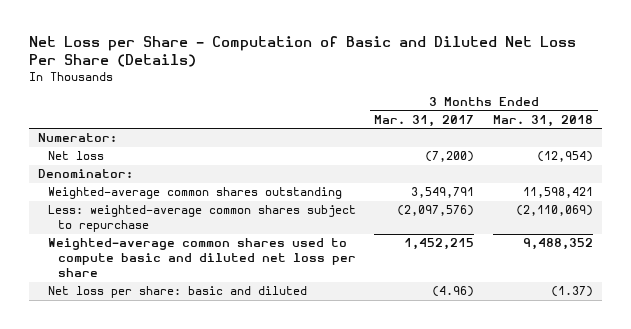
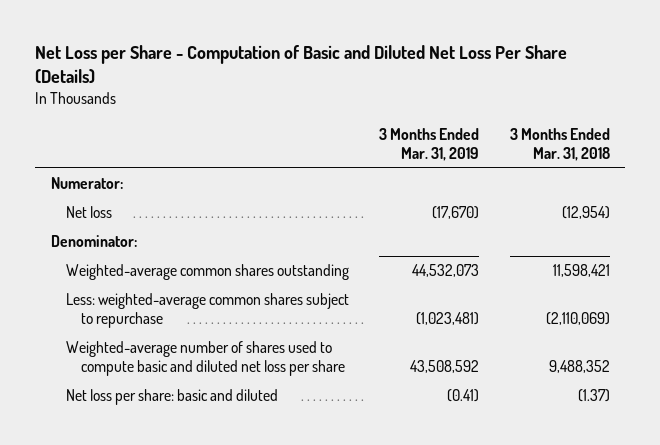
[374,114,475,127] Mar. 31, 2017 -> none
none -> [379,127,480,161] 3 Months Ended Mar. 31, 2019
[48,238,356,278] Weighted-average common shares used to compute basic and diluted net loss per share -> [65,341,345,377] Weighted-average number of shares used to compute basic and diluted net loss per share

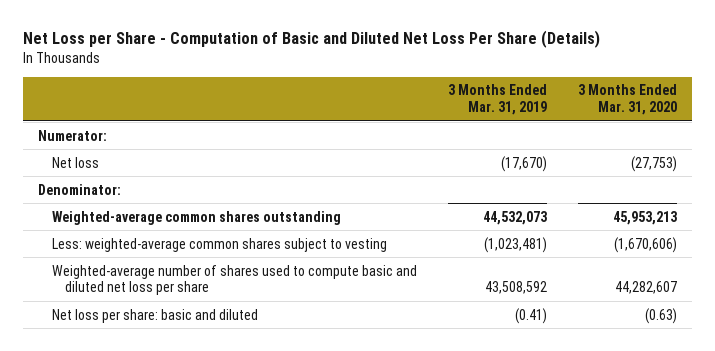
[509,127,610,161] 3 Months Ended Mar. 31, 2018 -> none
none -> [577,84,677,115] 3 Months Ended Mar. 31, 2020
[65,293,349,329] Less: weighted-average common shares subject to repurchase -> [51,237,387,252] Less: weighted-average common shares subject to vesting

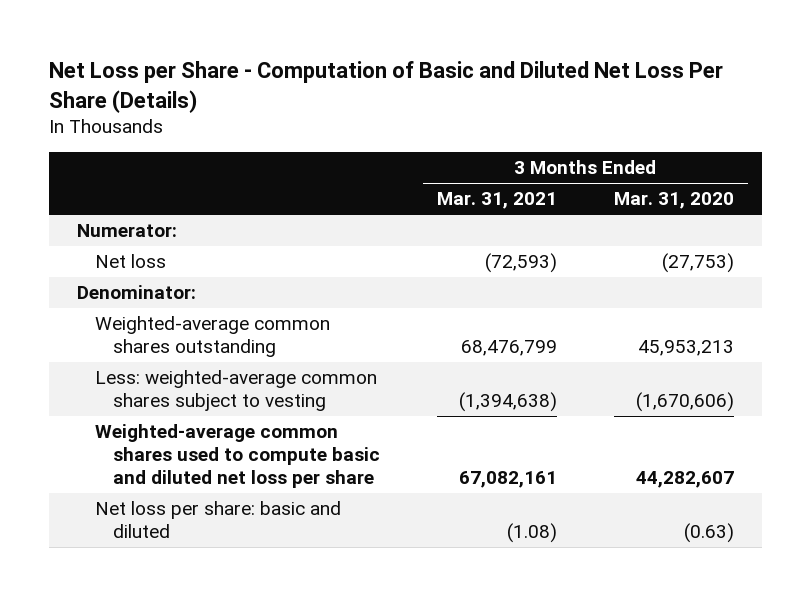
[447,84,547,115] 3 Months Ended Mar. 31, 2019 -> none
none -> [436,192,557,210] Mar. 31, 2021
[51,264,417,296] Weighted-average number of shares used to compute basic and diluted net loss per share -> [94,424,380,489] Weighted-average common shares used to compute basic and diluted net loss per share

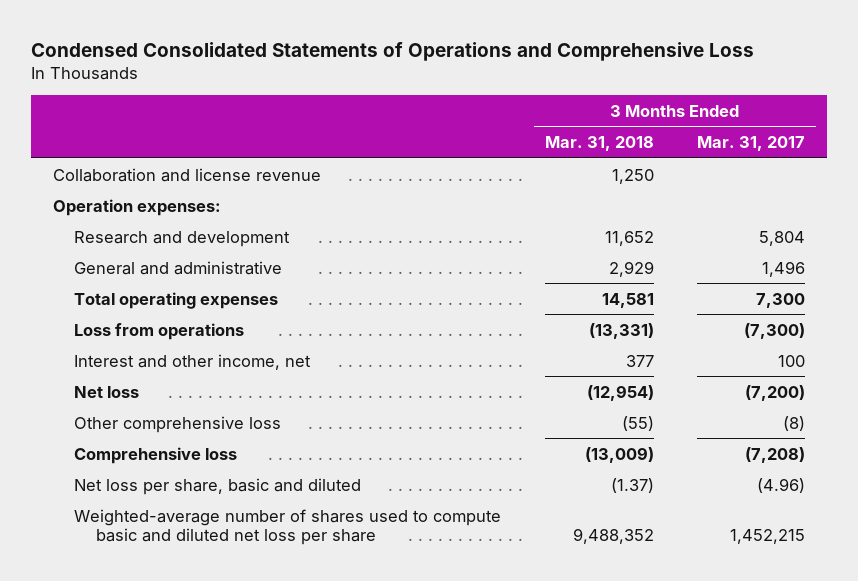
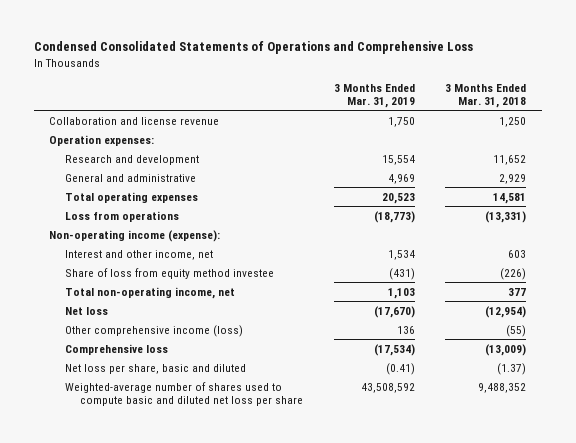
[697,136,806,152] Mar. 31, 2017 -> none
none -> [333,83,415,108] 3 Months Ended Mar. 31, 2019
none -> [49,229,221,242] Non-operating income (expense):
[625,354,654,367] 377 -> [508,249,527,258] 603
none -> [64,267,274,279] Share of loss from equity method investee
none -> [64,286,235,299] Total non-operating income, net
[74,415,282,433] Other comprehensive loss -> [64,324,243,337] Other comprehensive income (loss)

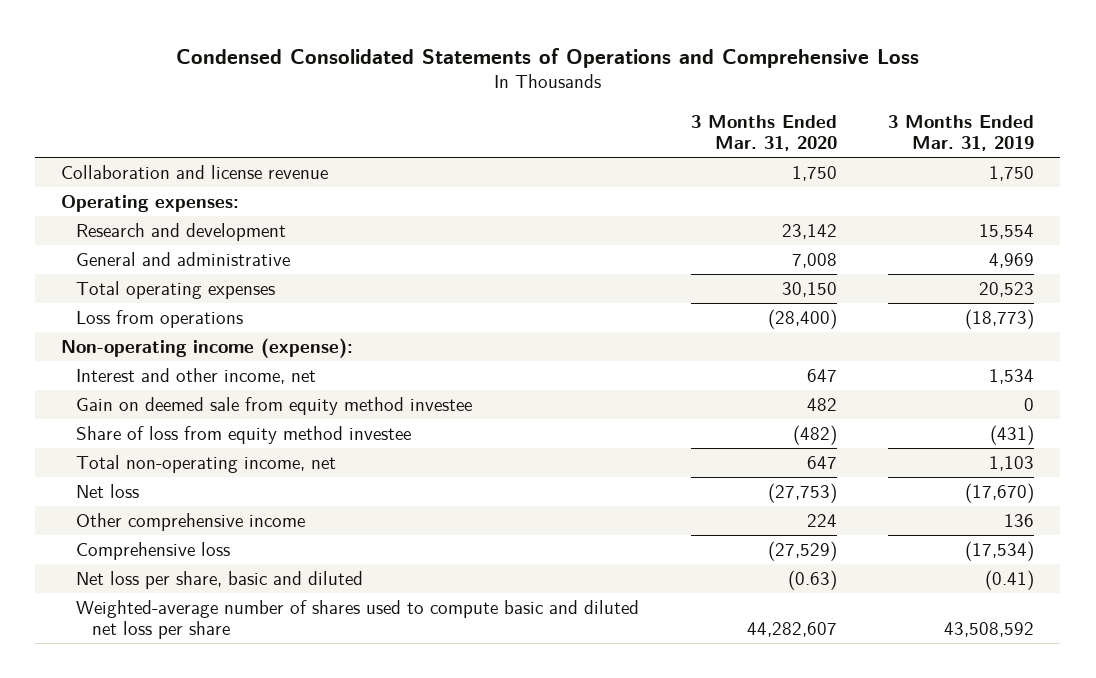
[445,83,527,108] 3 Months Ended Mar. 31, 2018 -> none
none -> [690,114,837,152] 3 Months Ended Mar. 31, 2020
[49,134,155,146] Operation expenses: -> [61,194,240,212] Operating expenses:
none -> [76,396,473,415] Gain on deemed sale from equity method investee
[64,324,243,337] Other comprehensive income (loss) -> [76,512,306,531] Other comprehensive income

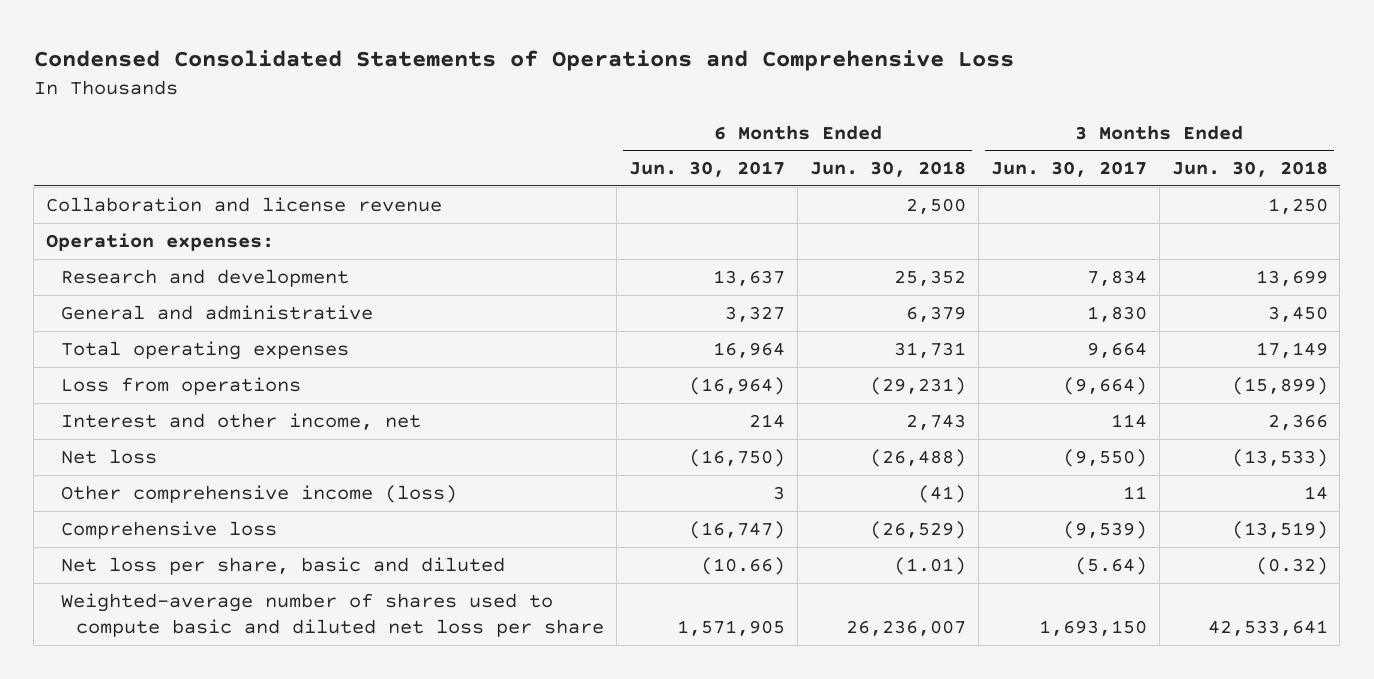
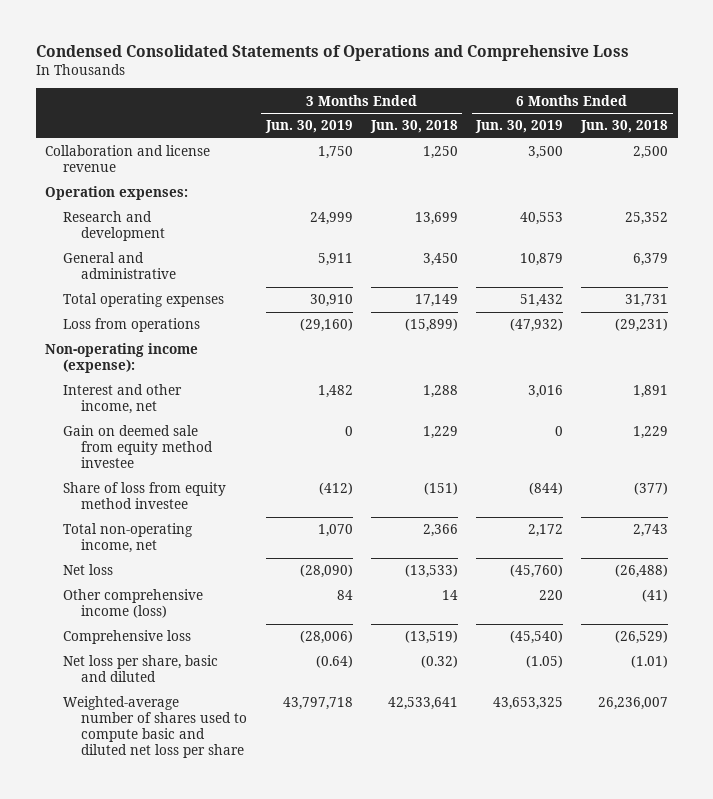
[629,161,786,178] Jun. 30, 2017 -> none
[990,161,1147,178] Jun. 30, 2017 -> none
none -> [264,120,353,134] Jun. 30, 2019
none -> [475,120,564,134] Jun. 30, 2019
none -> [44,343,198,374] Non-operating income (expense):
[905,413,966,430] 2,743 -> [633,385,669,399] 1,891
[1267,413,1328,430] 2,366 -> [422,385,458,399] 1,288
none -> [63,425,214,469] Gain on deemed sale from equity method investee
none -> [63,482,227,510] Share of loss from equity method investee
none -> [63,523,194,554] Total non-operating income, net

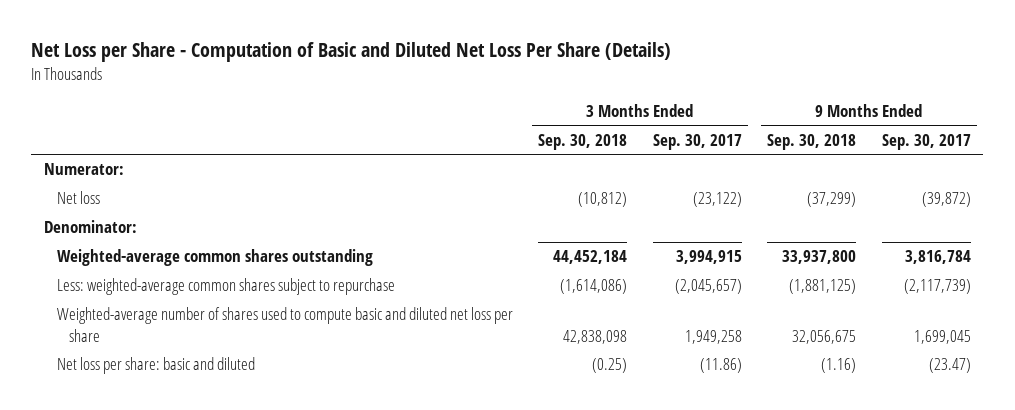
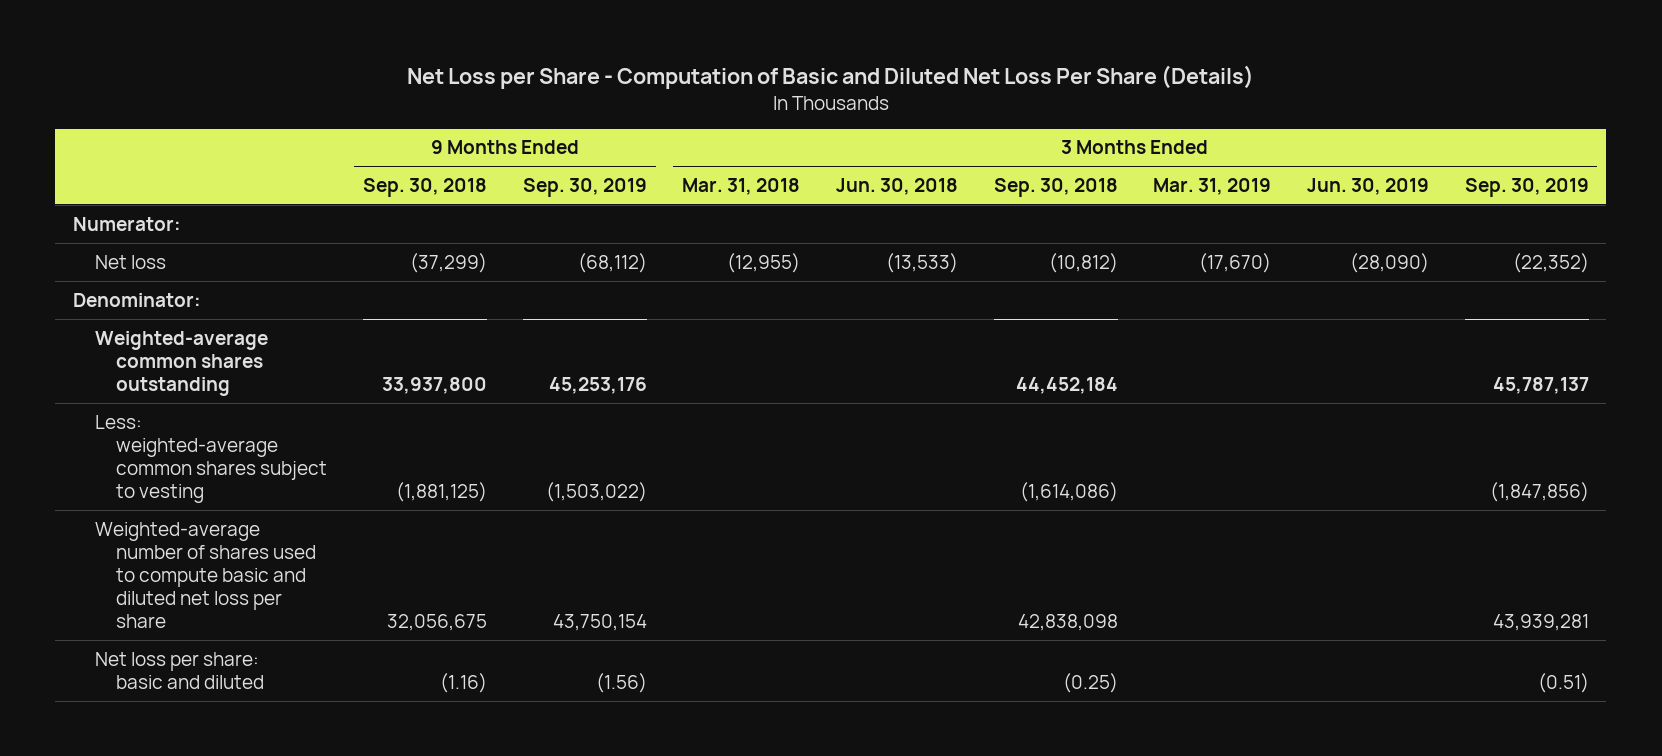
[652,133,742,150] Sep. 30, 2017 -> none
[881,133,971,150] Sep. 30, 2017 -> none
none -> [522,177,647,197] Sep. 30, 2019
none -> [682,177,801,195] Mar. 31, 2018
none -> [835,177,958,195] Jun. 30, 2018
none -> [1153,177,1272,195] Mar. 31, 2019
none -> [1306,177,1429,195] Jun. 30, 2019
none -> [1464,177,1589,197] Sep. 30, 2019
[56,278,395,296] Less: weighted-average common shares subject to repurchase -> [94,414,328,503] Less: weighted-average common shares subject to vesting

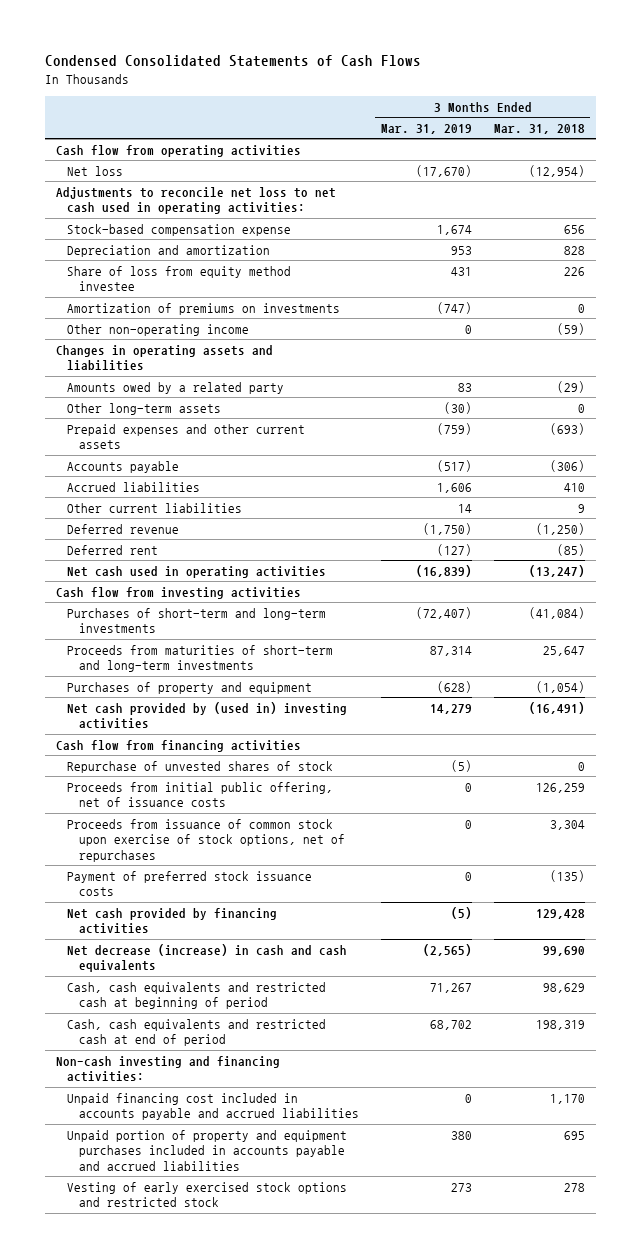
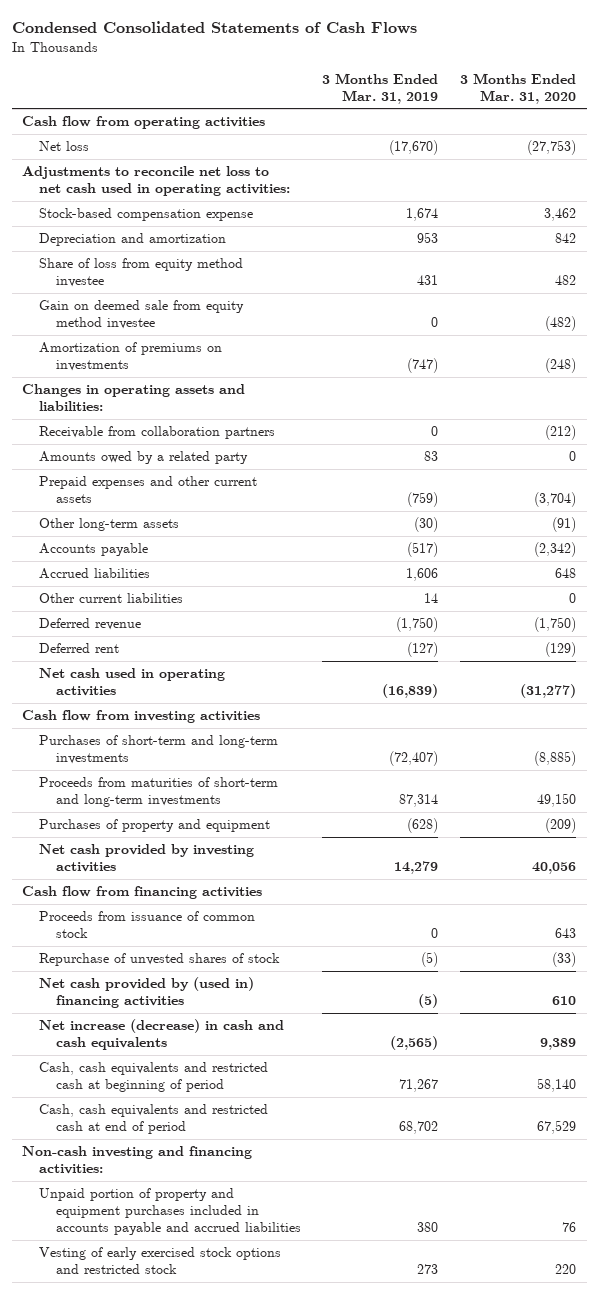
[493,123,585,134] Mar. 31, 2018 -> none
none -> [459,72,576,104] 3 Months Ended Mar. 31, 2020
none -> [39,300,245,330] Gain on deemed sale from equity method investee
[67,323,250,336] Other non-operating income -> none
[55,344,273,372] Changes in operating assets and liabilities -> [22,384,246,412] Changes in operating assets and liabilities:
none -> [39,426,276,440] Receivable from collaboration partners
[67,402,222,415] Other long-term assets -> [39,518,180,532] Other long-term assets
[67,701,348,730] Net cash provided by (used in) investing activities -> [39,844,255,873] Net cash provided by investing activities
none -> [39,911,256,939] Proceeds from issuance of common stock
[67,781,334,808] Proceeds from initial public offering, net of issuance costs -> none
[67,818,345,863] Proceeds from issuance of common stock upon exercise of stock options, net of repurchases -> none
[67,870,313,897] Payment of preferred stock issuance costs -> none
[67,907,278,935] Net cash provided by financing activities -> [39,977,255,1009] Net cash provided by (used in) financing activities
[67,943,348,973] Net decrease (increase) in cash and cash equivalents -> [39,1019,285,1051] Net increase (decrease) in cash and cash equivalents
[67,1092,359,1121] Unpaid financing cost included in accounts payable and accrued liabilities -> none

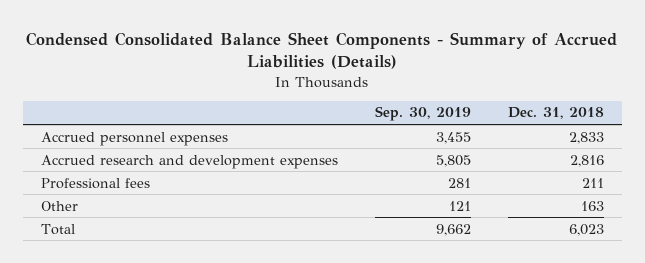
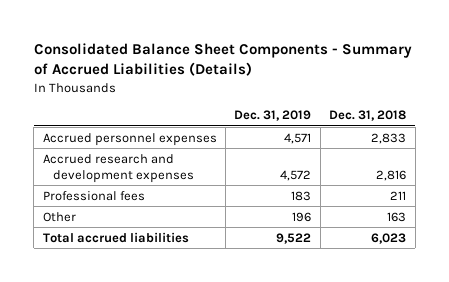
[26,31,618,70] Condensed Consolidated Balance Sheet Components - Summary of Accrued Liabilities (Details) -> [33,42,412,77] Consolidated Balance Sheet Components - Summary of Accrued Liabilities (Details)
[374,106,471,122] Sep. 30, 2019 -> none
none -> [234,110,312,122] Dec. 31, 2019
[41,223,76,235] Total -> [42,231,189,243] Total accrued liabilities

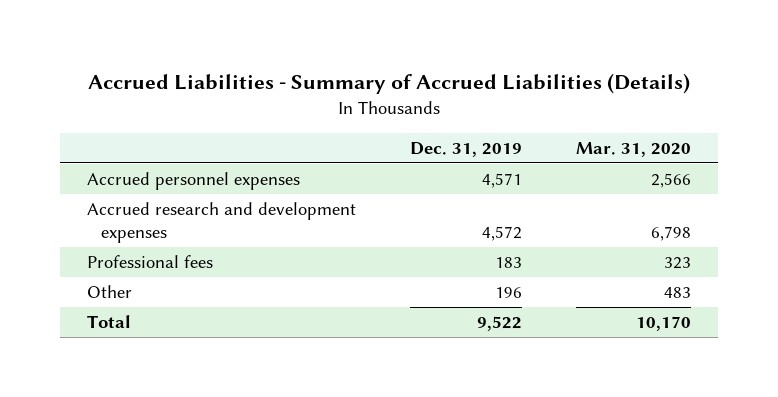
[33,42,412,77] Consolidated Balance Sheet Components - Summary of Accrued Liabilities (Details) -> [87,72,690,94] Accrued Liabilities - Summary of Accrued Liabilities (Details)
[329,110,407,122] Dec. 31, 2018 -> none
none -> [576,141,692,157] Mar. 31, 2020
[42,231,189,243] Total accrued liabilities -> [86,314,131,328] Total

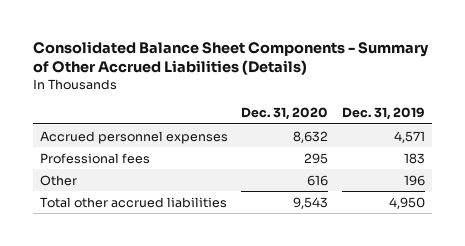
[87,72,690,94] Accrued Liabilities - Summary of Accrued Liabilities (Details) -> [33,40,430,76] Consolidated Balance Sheet Components - Summary of Other Accrued Liabilities (Details)
[576,141,692,157] Mar. 31, 2020 -> none
none -> [241,107,329,121] Dec. 31, 2020
[86,201,356,243] Accrued research and development expenses -> none
[86,314,131,328] Total -> none
none -> [39,196,227,208] Total other accrued liabilities

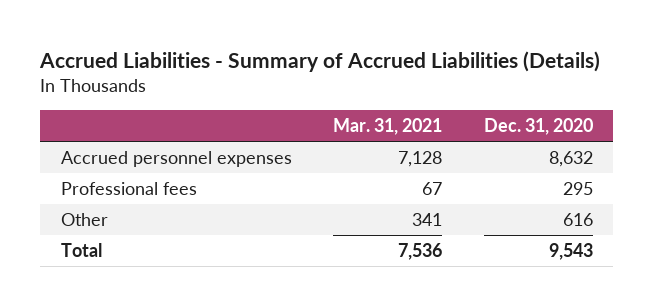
[33,40,430,76] Consolidated Balance Sheet Components - Summary of Other Accrued Liabilities (Details) -> [39,50,601,72] Accrued Liabilities - Summary of Accrued Liabilities (Details)
[341,107,425,121] Dec. 31, 2019 -> none
none -> [333,117,443,135] Mar. 31, 2021
[39,196,227,208] Total other accrued liabilities -> [60,243,102,258] Total

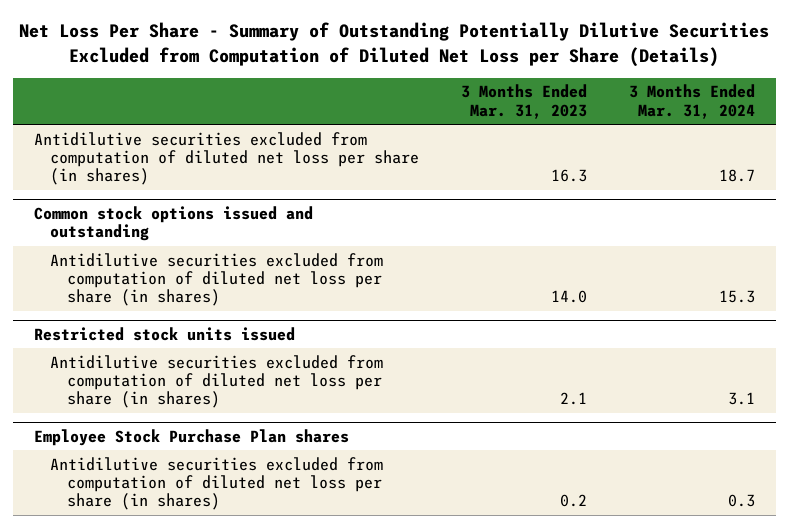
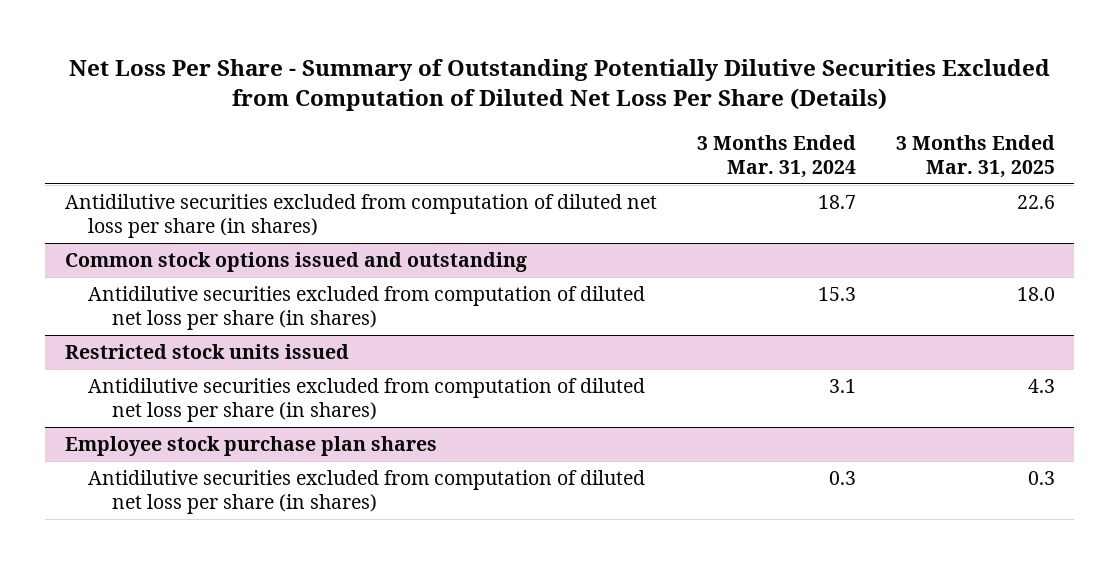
[19,22,770,67] Net Loss Per Share - Summary of Outstanding Potentially Dilutive Securities Excluded from Computation of Diluted Net Loss per Share (Details) -> [68,58,1050,112] Net Loss Per Share - Summary of Outstanding Potentially Dilutive Securities Excluded from Computation of Diluted Net Loss Per Share (Details)
[461,84,588,119] 3 Months Ended Mar. 31, 2023 -> none
none -> [895,134,1055,178] 3 Months Ended Mar. 31, 2025
[33,428,349,446] Employee Stock Purchase Plan shares -> [65,435,438,456] Employee stock purchase plan shares

